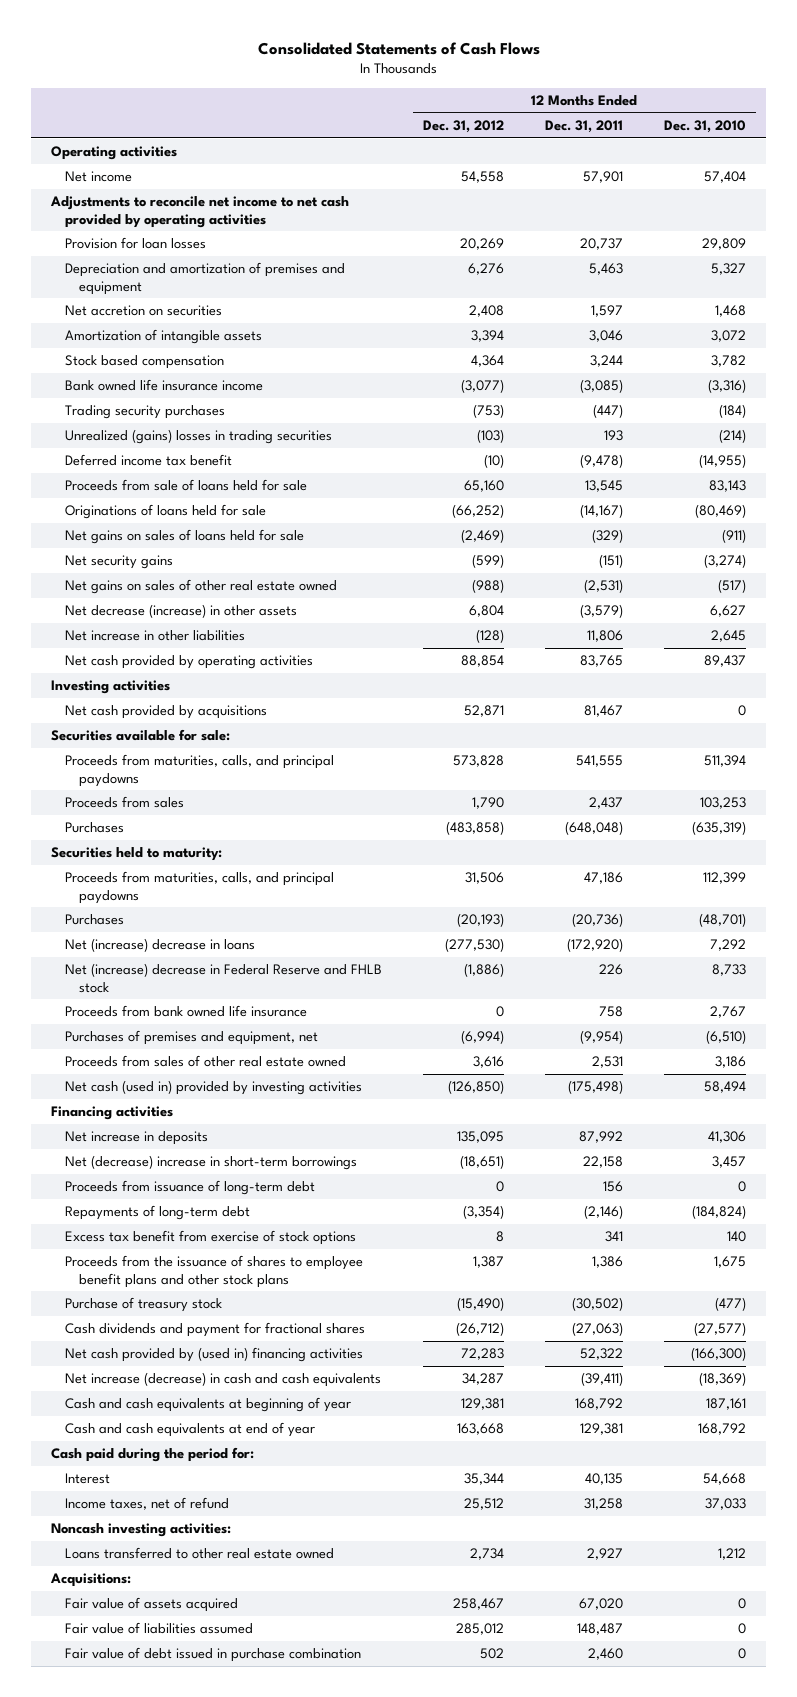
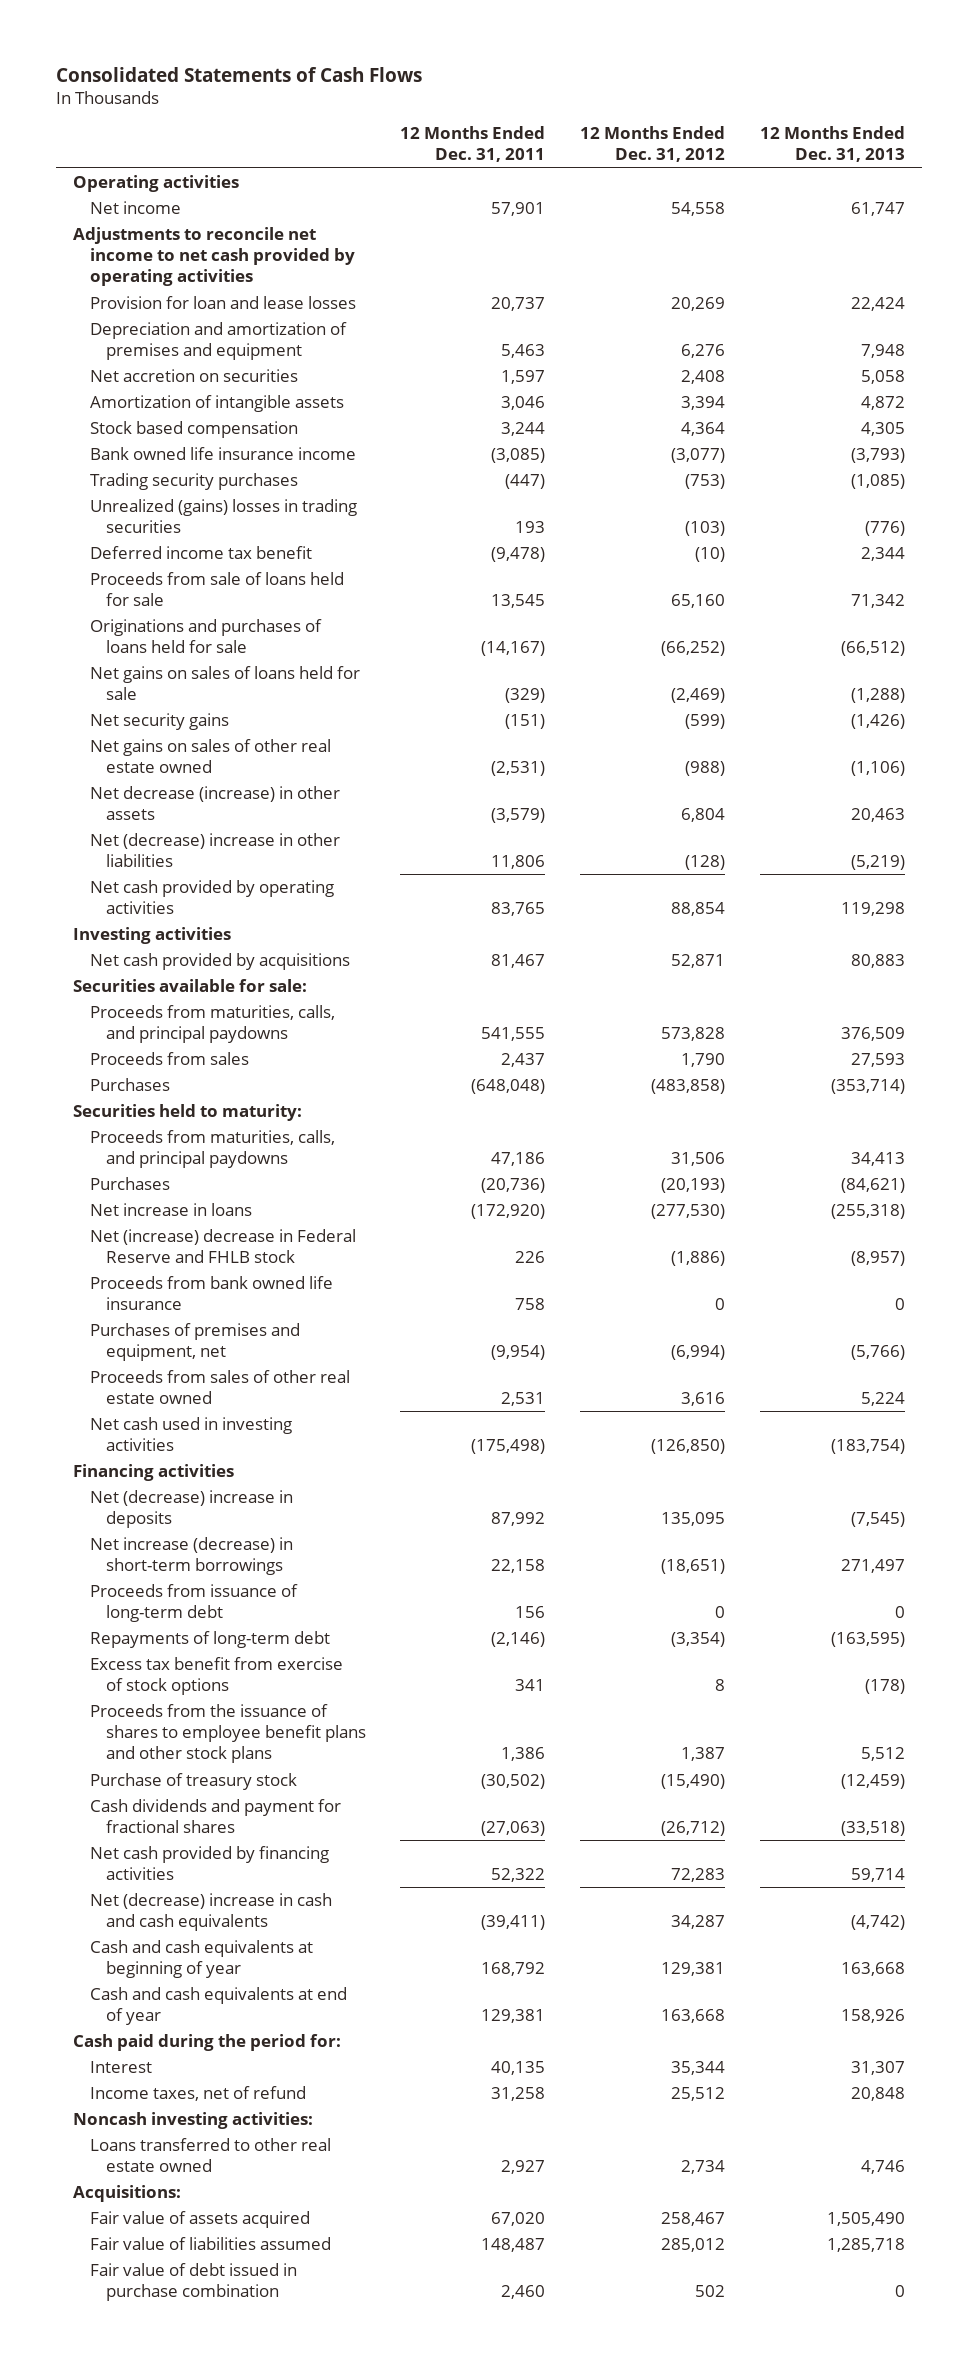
[663,120,746,134] Dec. 31, 2010 -> none
none -> [759,126,905,163] 12 Months Ended Dec. 31, 2013
[65,237,207,250] Provision for loan losses -> [89,295,356,309] Provision for loan and lease losses
[65,504,267,520] Originations of loans held for sale -> [89,618,322,654] Originations and purchases of loans held for sale
[65,630,246,642] Net increase in other liabilities -> [89,832,340,868] Net (decrease) increase in other liabilities
[65,938,256,953] Net (increase) decrease in loans -> [89,1202,252,1216] Net increase in loans
[65,1080,363,1096] Net cash (used in) provided by investing activities -> [89,1416,292,1452] Net cash used in investing activities
[65,1131,209,1146] Net increase in deposits -> [89,1489,293,1529] Net (decrease) increase in deposits
[65,1155,358,1171] Net (decrease) increase in short-term borrowings -> [89,1536,293,1576] Net increase (decrease) in short-term borrowings
[65,1347,364,1363] Net cash provided by (used in) financing activities -> [89,1845,329,1881] Net cash provided by financing activities
[65,1372,382,1388] Net increase (decrease) in cash and cash equivalents -> [89,1892,332,1932] Net (decrease) increase in cash and cash equivalents

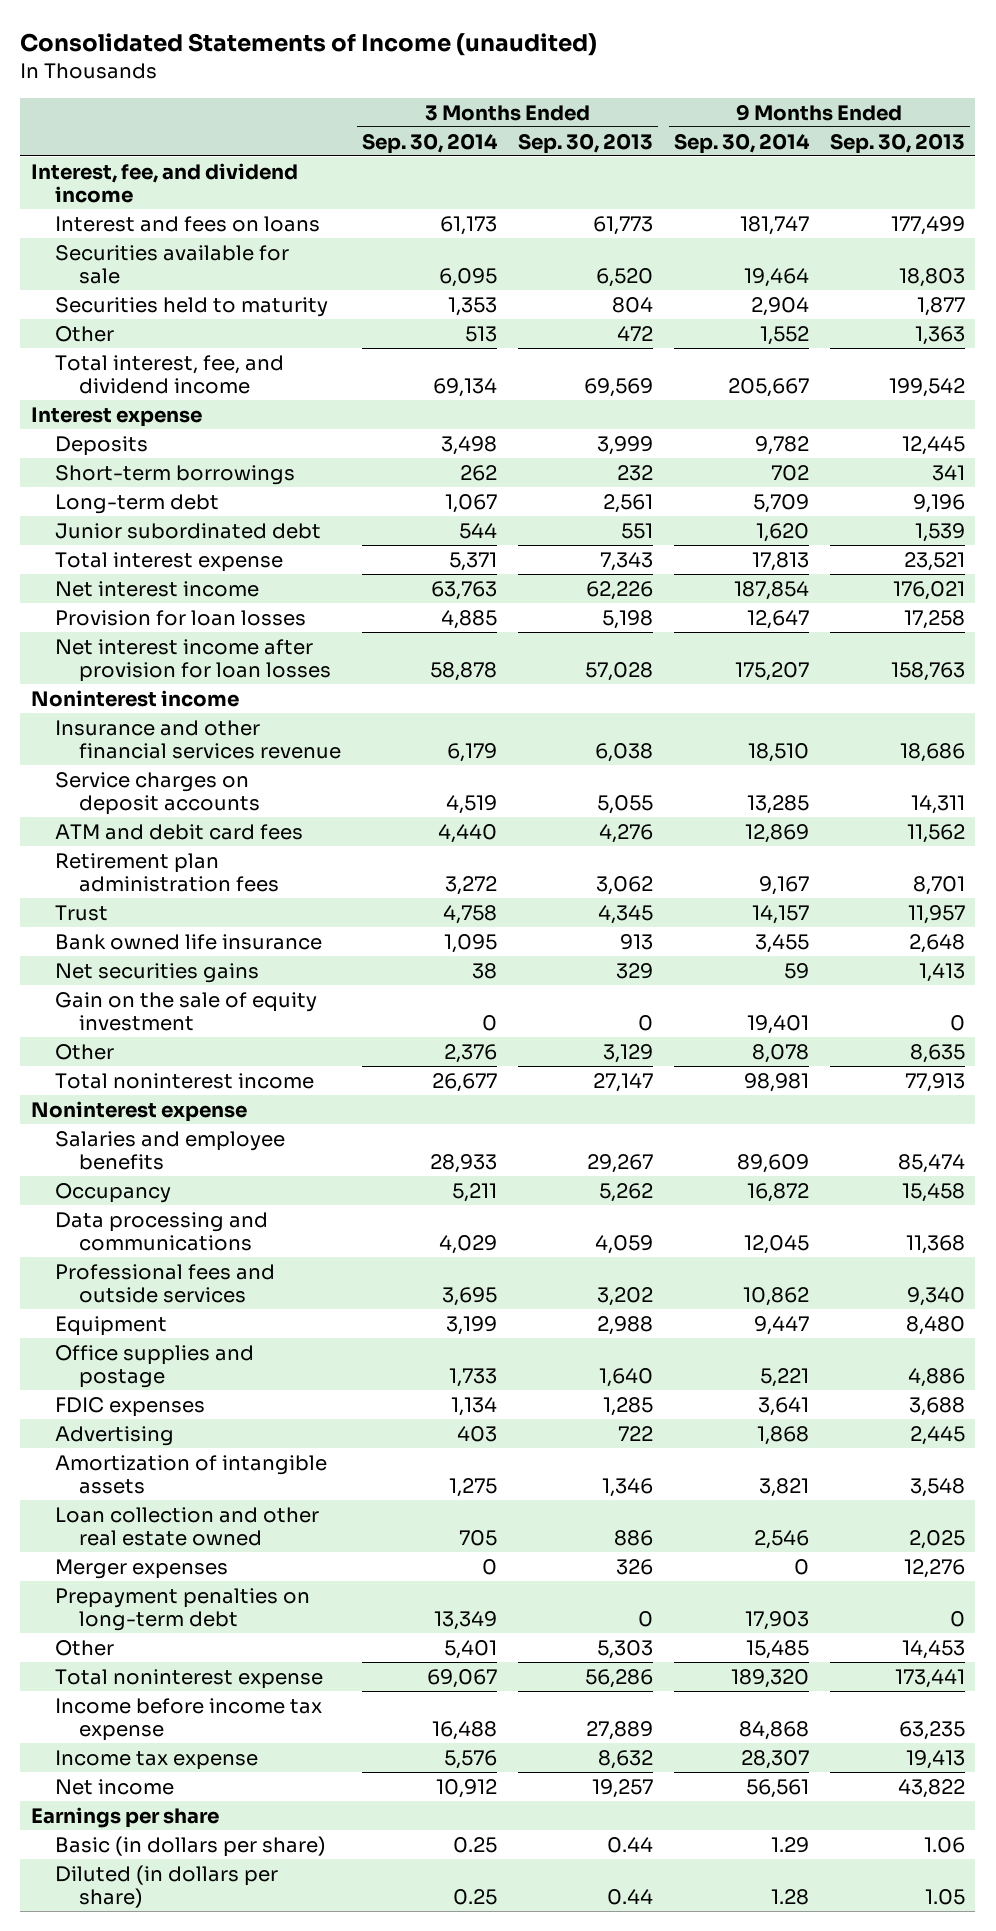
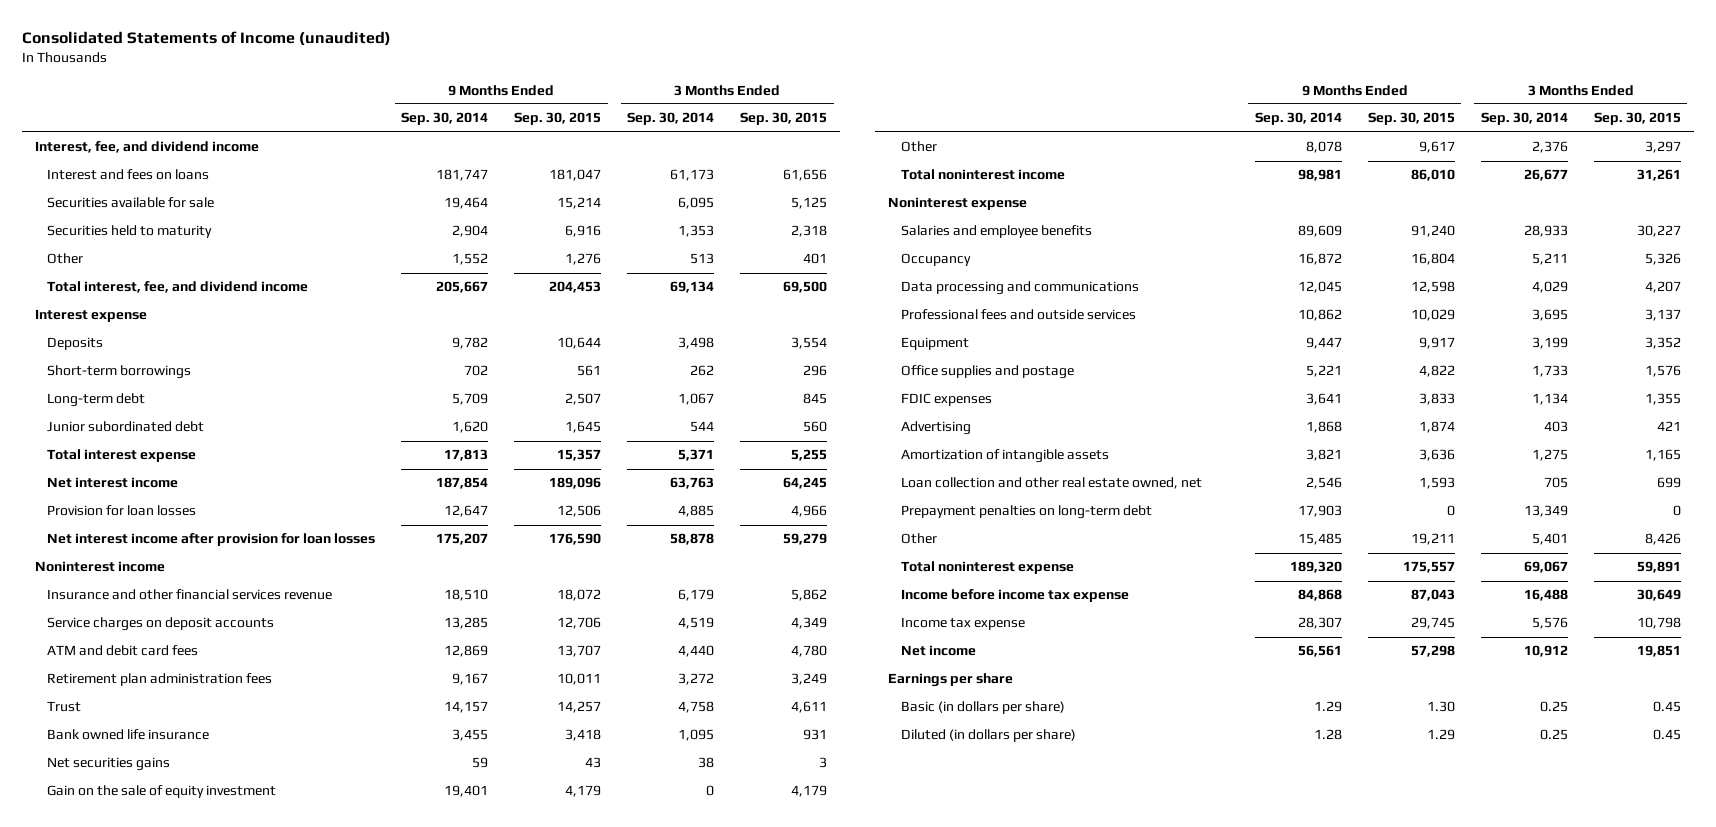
[518,132,654,154] Sep. 30, 2013 -> none
[829,132,965,154] Sep. 30, 2013 -> none
none -> [514,112,602,126] Sep. 30, 2015
none -> [740,112,828,126] Sep. 30, 2015
[55,1558,229,1579] Merger expenses -> none
[55,1506,320,1546] Loan collection and other real estate owned -> [900,477,1202,490] Loan collection and other real estate owned, net

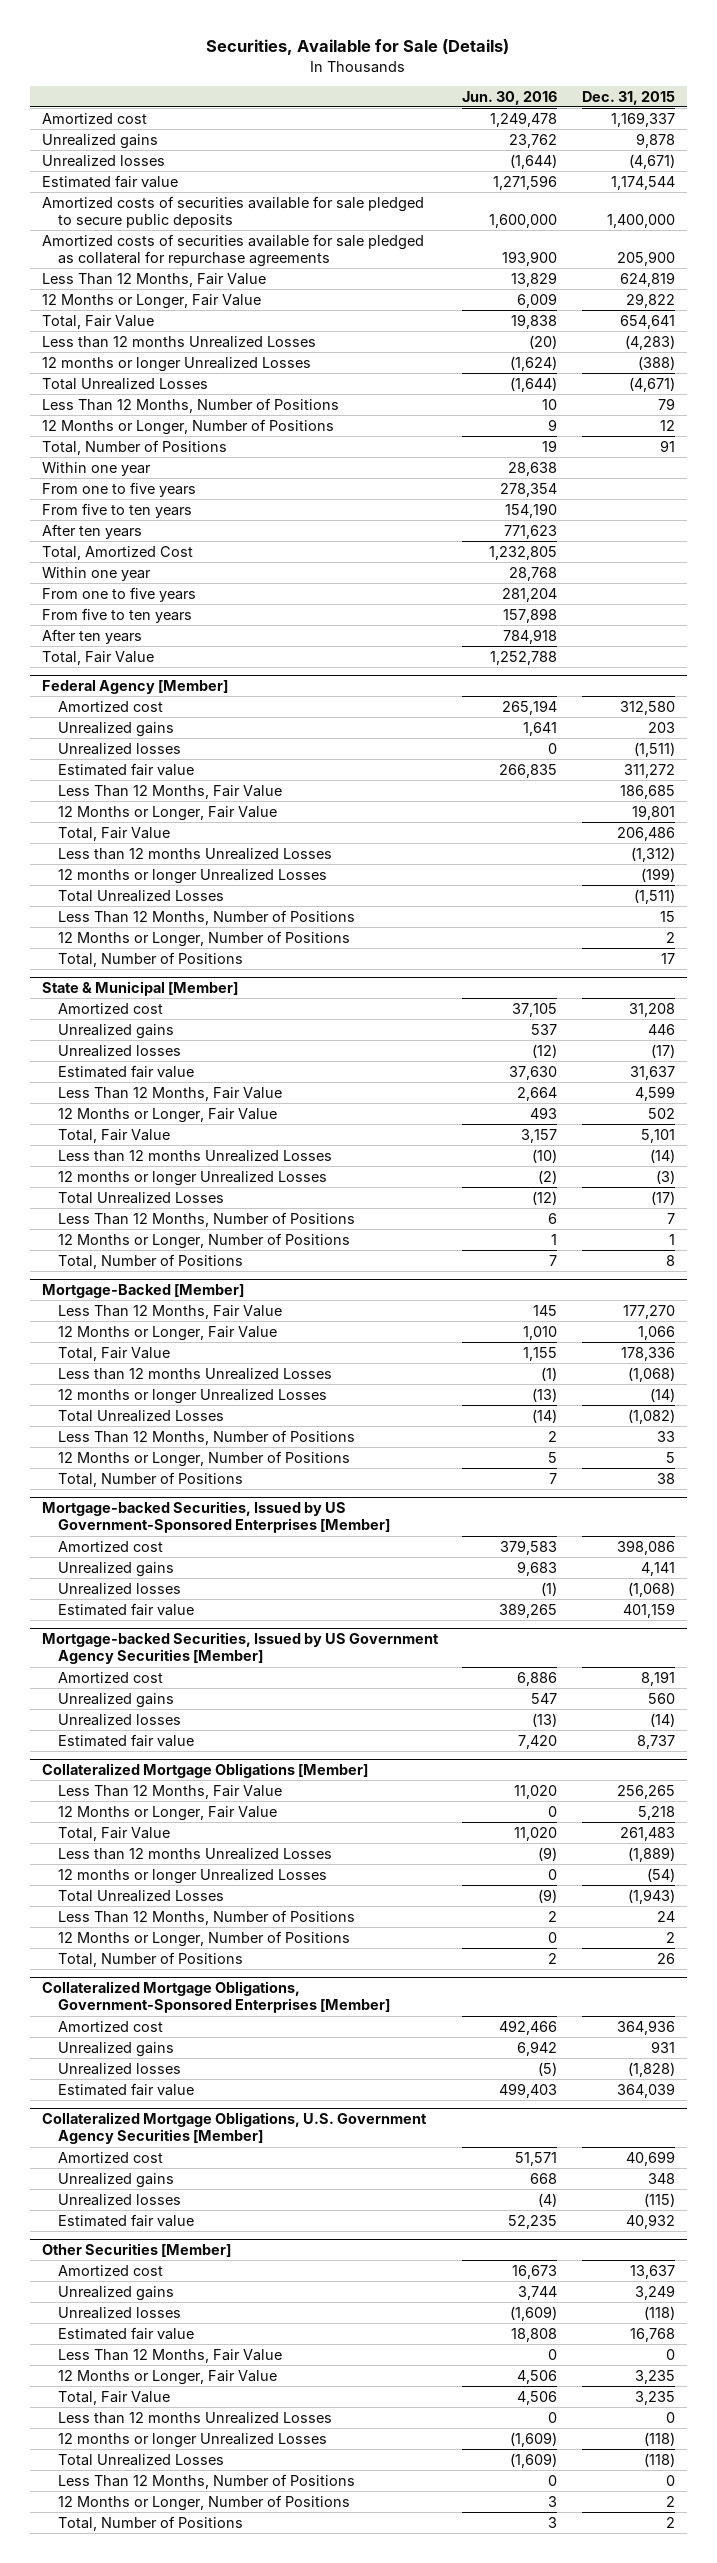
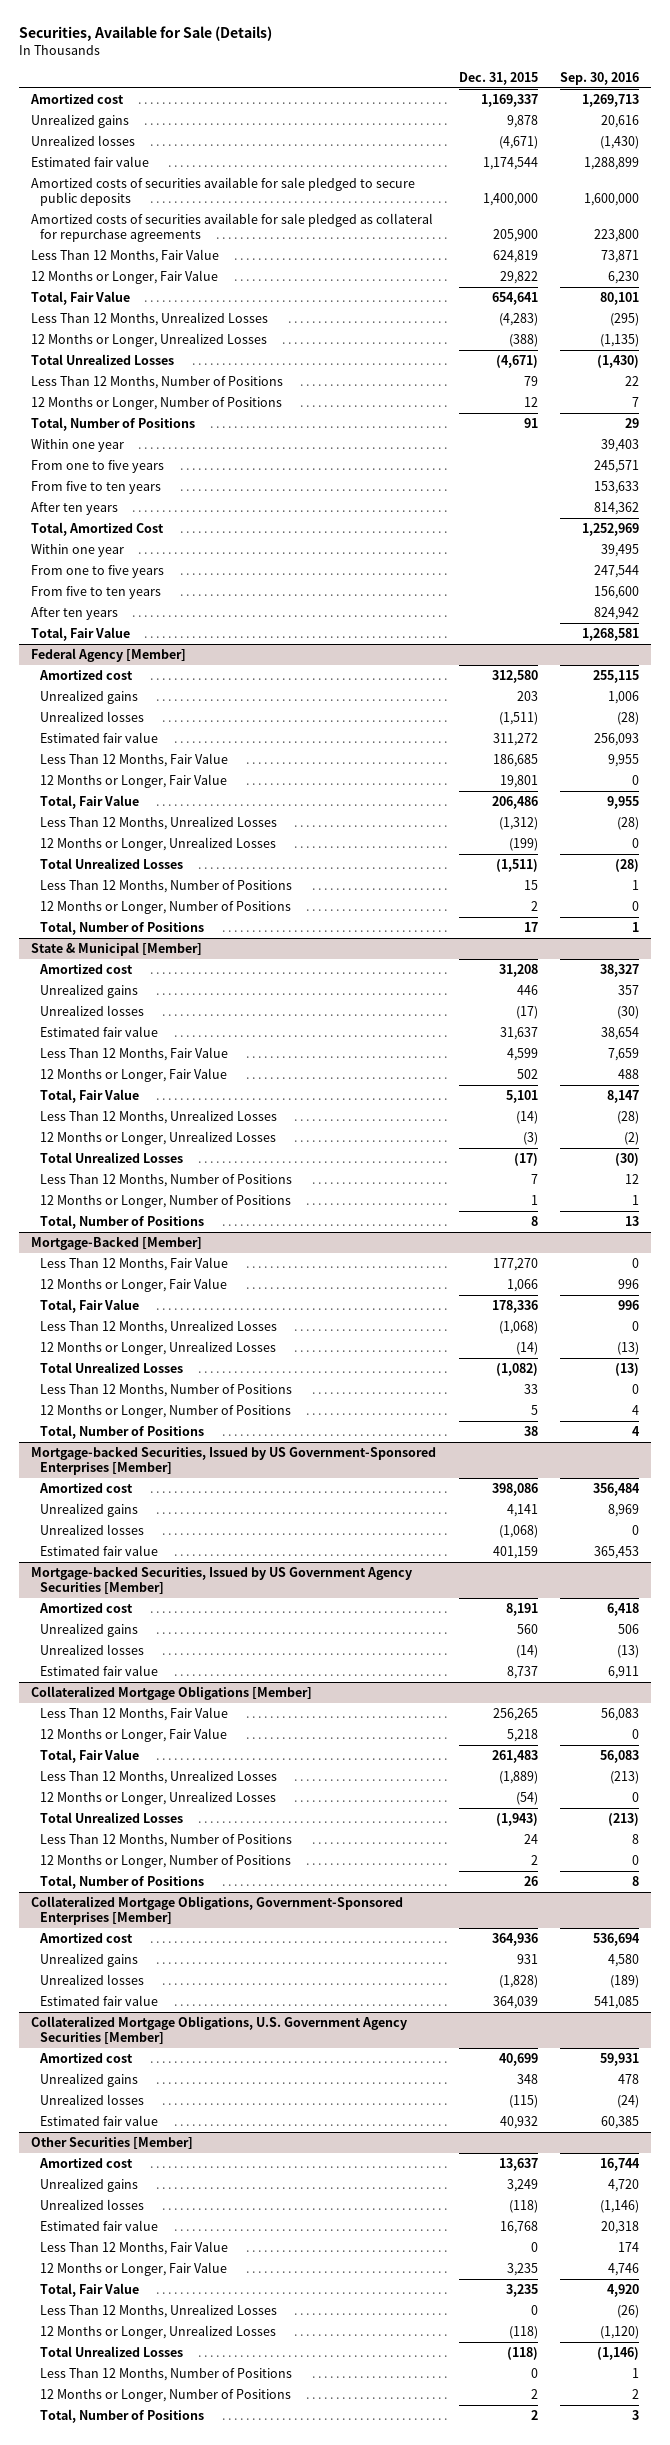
[462,90,558,105] Jun. 30, 2016 -> none
none -> [560,72,640,86] Sep. 30, 2016
[42,335,317,348] Less than 12 months Unrealized Losses -> [30,311,268,326] Less Than 12 Months, Unrealized Losses
[42,356,312,372] 12 months or longer Unrealized Losses -> [30,332,267,347] 12 Months or Longer, Unrealized Losses
[57,847,332,860] Less than 12 months Unrealized Losses -> [40,815,278,830] Less Than 12 Months, Unrealized Losses
[57,868,327,884] 12 months or longer Unrealized Losses -> [40,836,277,851] 12 Months or Longer, Unrealized Losses
[57,1149,332,1162] Less than 12 months Unrealized Losses -> [40,1109,278,1124] Less Than 12 Months, Unrealized Losses
[57,1170,327,1186] 12 months or longer Unrealized Losses -> [40,1130,277,1145] 12 Months or Longer, Unrealized Losses
[57,1367,332,1380] Less than 12 months Unrealized Losses -> [40,1319,278,1334] Less Than 12 Months, Unrealized Losses
[57,1388,327,1404] 12 months or longer Unrealized Losses -> [40,1340,277,1355] 12 Months or Longer, Unrealized Losses
[57,1847,332,1860] Less than 12 months Unrealized Losses -> [40,1769,278,1784] Less Than 12 Months, Unrealized Losses
[57,1868,327,1884] 12 months or longer Unrealized Losses -> [40,1790,277,1805] 12 Months or Longer, Unrealized Losses
[57,2411,332,2424] Less than 12 months Unrealized Losses -> [40,2303,278,2318] Less Than 12 Months, Unrealized Losses
[57,2432,327,2448] 12 months or longer Unrealized Losses -> [40,2324,277,2339] 12 Months or Longer, Unrealized Losses

